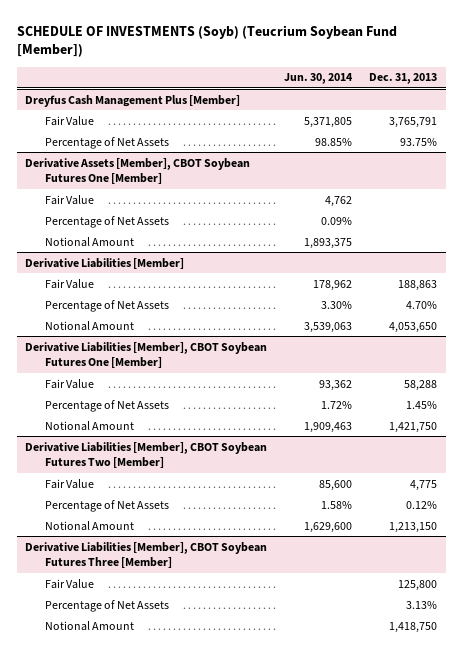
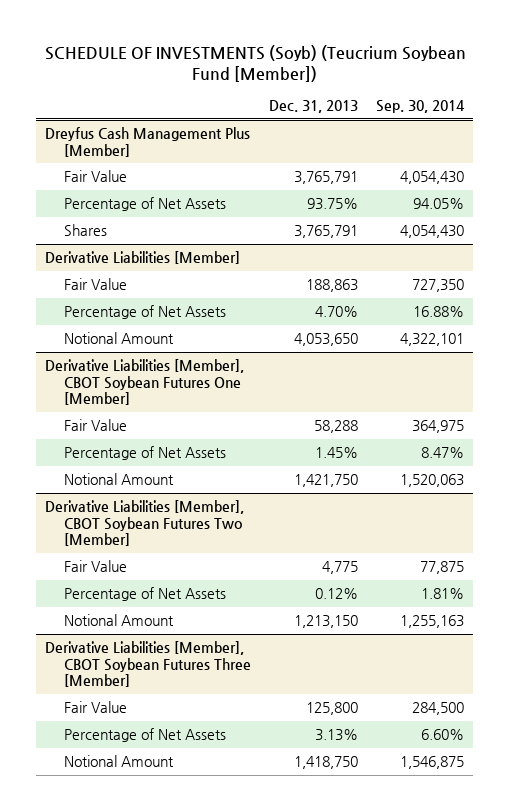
[284,73,354,85] Jun. 30, 2014 -> none
none -> [376,100,466,114] Sep. 30, 2014
[25,157,251,184] Derivative Assets [Member], CBOT Soybean Futures One [Member] -> none
[44,194,94,205] Fair Value -> none
[44,215,169,228] Percentage of Net Assets -> none
[44,236,134,247] Notional Amount -> none
none -> [63,224,107,237] Shares

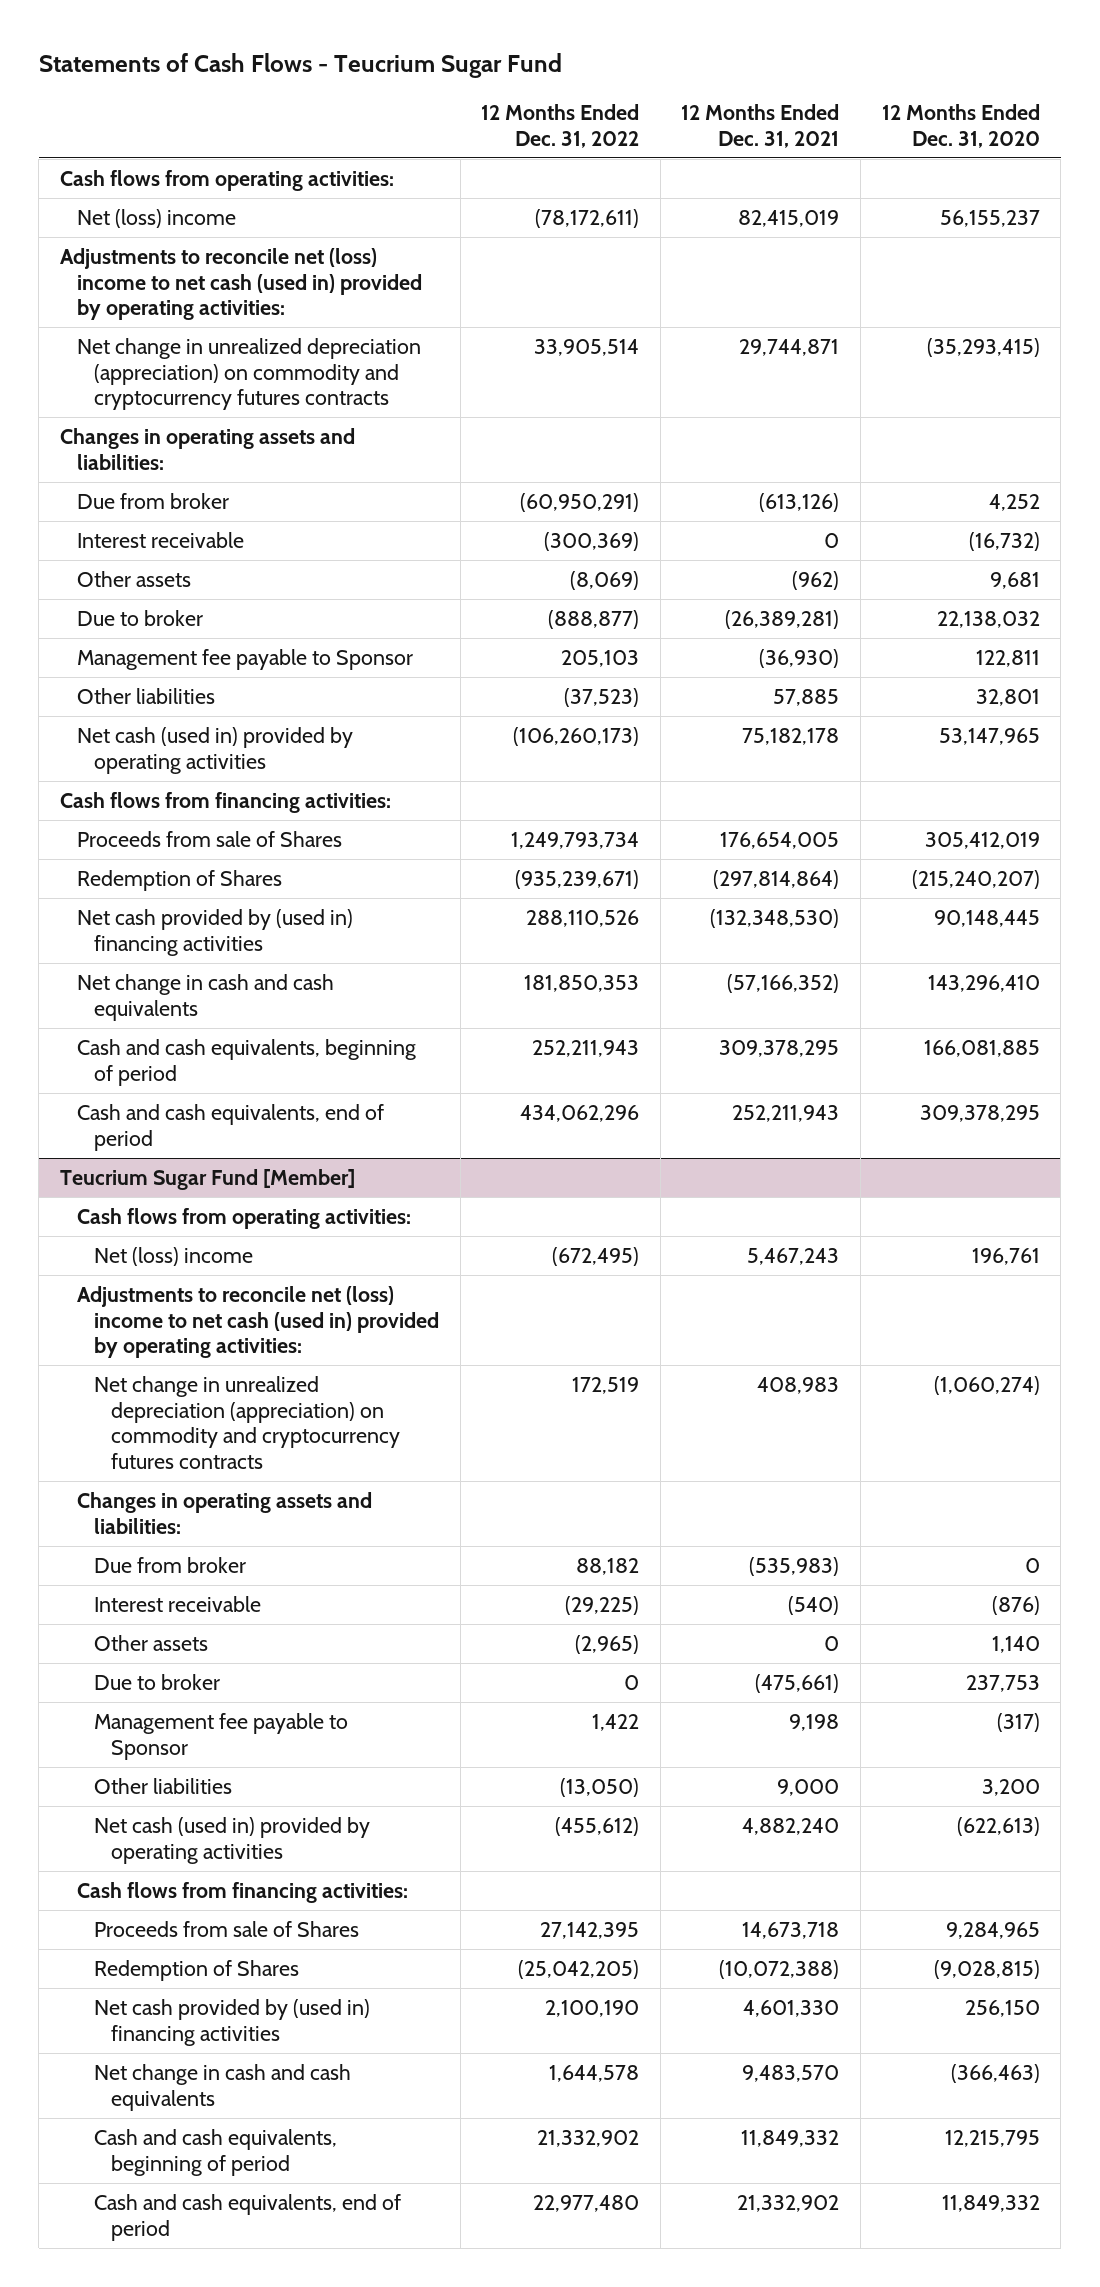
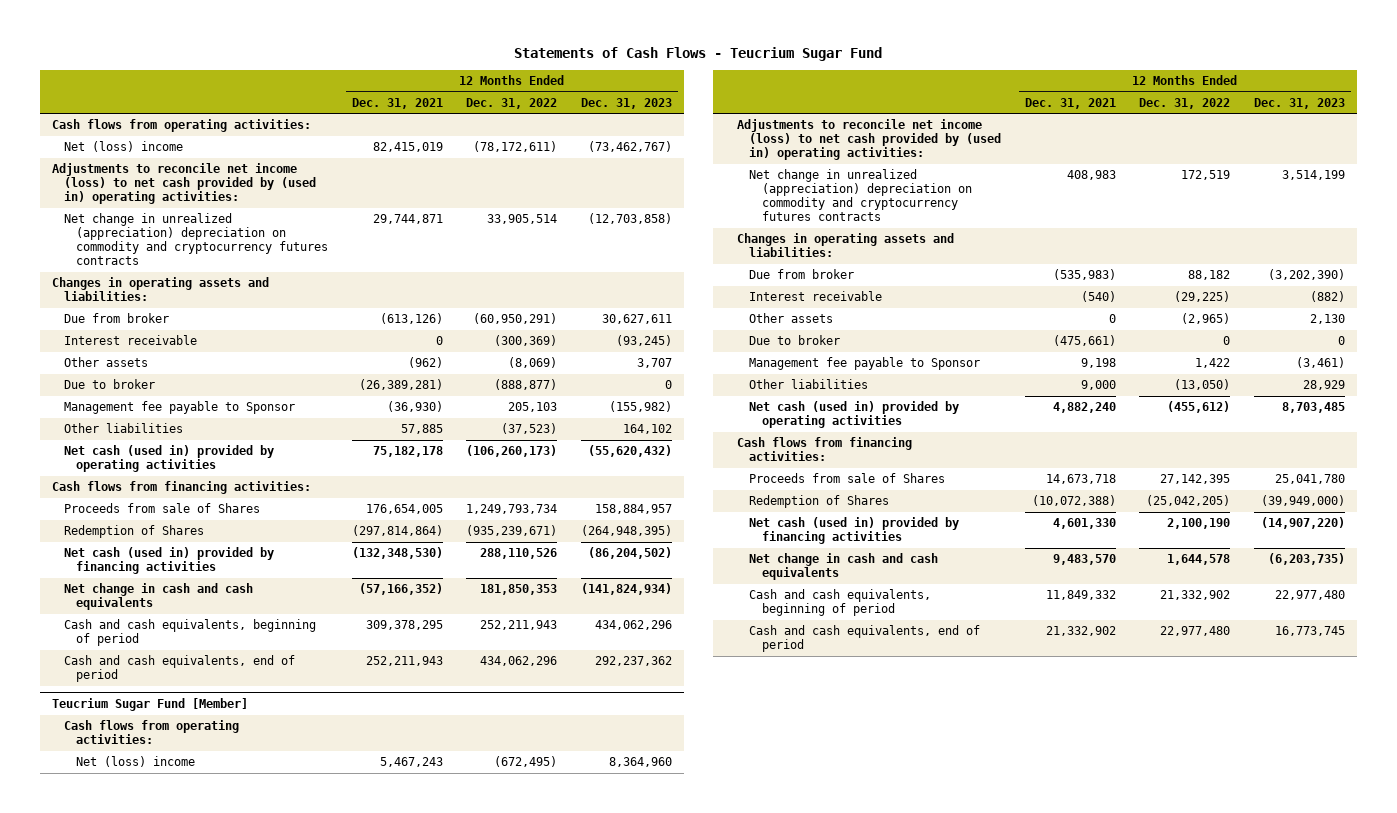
[881,104,1040,148] 12 Months Ended Dec. 31, 2020 -> none
none -> [581,97,673,109] Dec. 31, 2023
[59,247,423,321] Adjustments to reconcile net (loss) income to net cash (used in) provided by operating activities: -> [51,163,317,205] Adjustments to reconcile net income (loss) to net cash provided by (used in) operating activities:
[77,337,422,411] Net change in unrealized depreciation (appreciation) on commodity and cryptocurrency futures contracts -> [64,213,329,266] Net change in unrealized (appreciation) depreciation on commodity and cryptocurrency futures contracts
[77,908,354,956] Net cash provided by (used in) financing activities -> [64,547,275,575] Net cash (used in) provided by financing activities
[77,1285,440,1359] Adjustments to reconcile net (loss) income to net cash (used in) provided by operating activities: -> [736,119,1002,161] Adjustments to reconcile net income (loss) to net cash provided by (used in) operating activities:
[94,1375,401,1469] Net change in unrealized depreciation (appreciation) on commodity and cryptocurrency futures contracts -> [749,169,972,222] Net change in unrealized (appreciation) depreciation on commodity and cryptocurrency futures contracts
[94,1998,371,2046] Net cash provided by (used in) financing activities -> [749,517,960,545] Net cash (used in) provided by financing activities

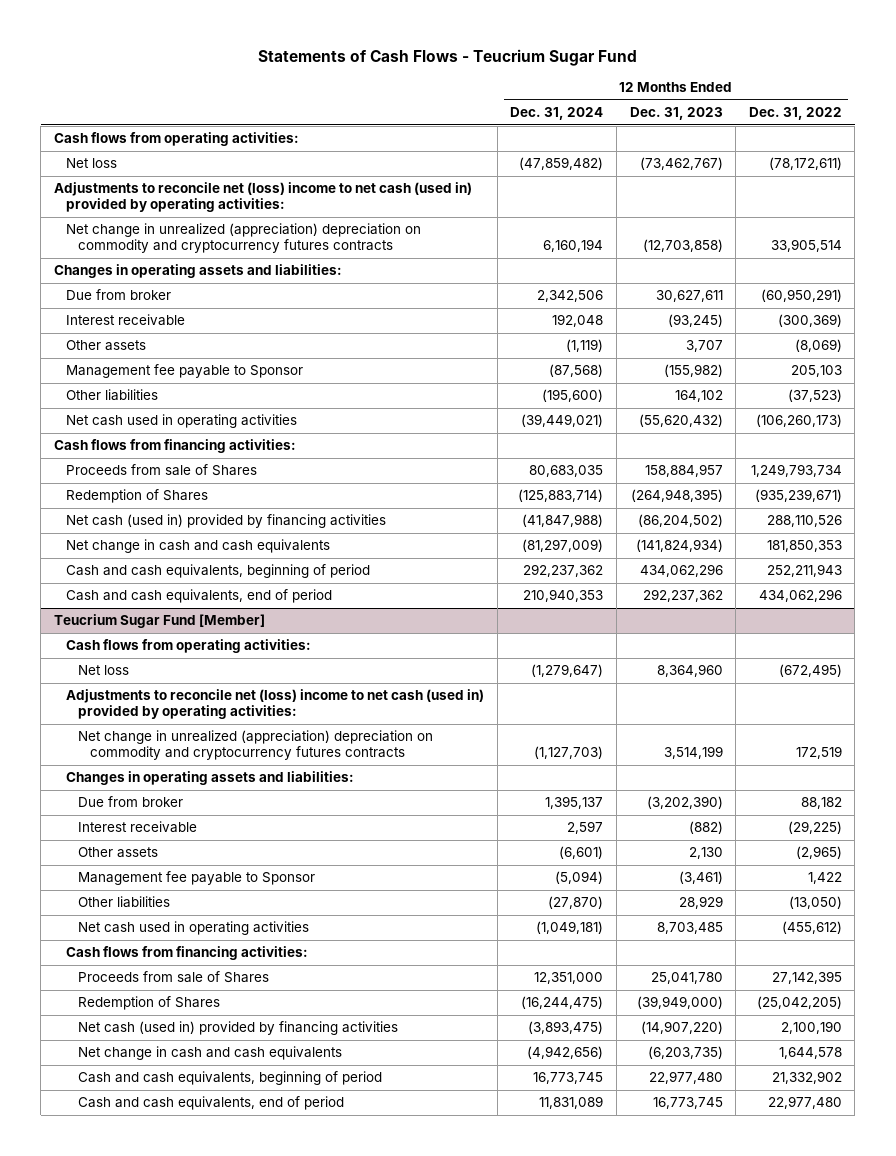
[351,97,443,109] Dec. 31, 2021 -> none
none -> [510,107,604,121] Dec. 31, 2024
[64,141,184,153] Net (loss) income -> [66,158,118,169] Net loss
[51,163,317,205] Adjustments to reconcile net income (loss) to net cash provided by (used in) operating activities: -> [53,182,472,213] Adjustments to reconcile net (loss) income to net cash (used in) provided by operating activities:
[64,379,156,390] Due to broker -> none
[64,445,275,473] Net cash (used in) provided by operating activities -> [66,414,298,429] Net cash used in operating activities
[76,756,196,768] Net (loss) income -> [78,665,130,676] Net loss
[736,119,1002,161] Adjustments to reconcile net income (loss) to net cash provided by (used in) operating activities: -> [66,689,485,720] Adjustments to reconcile net (loss) income to net cash (used in) provided by operating activities:
[749,335,841,346] Due to broker -> none
[749,401,960,429] Net cash (used in) provided by operating activities -> [78,921,310,936] Net cash used in operating activities

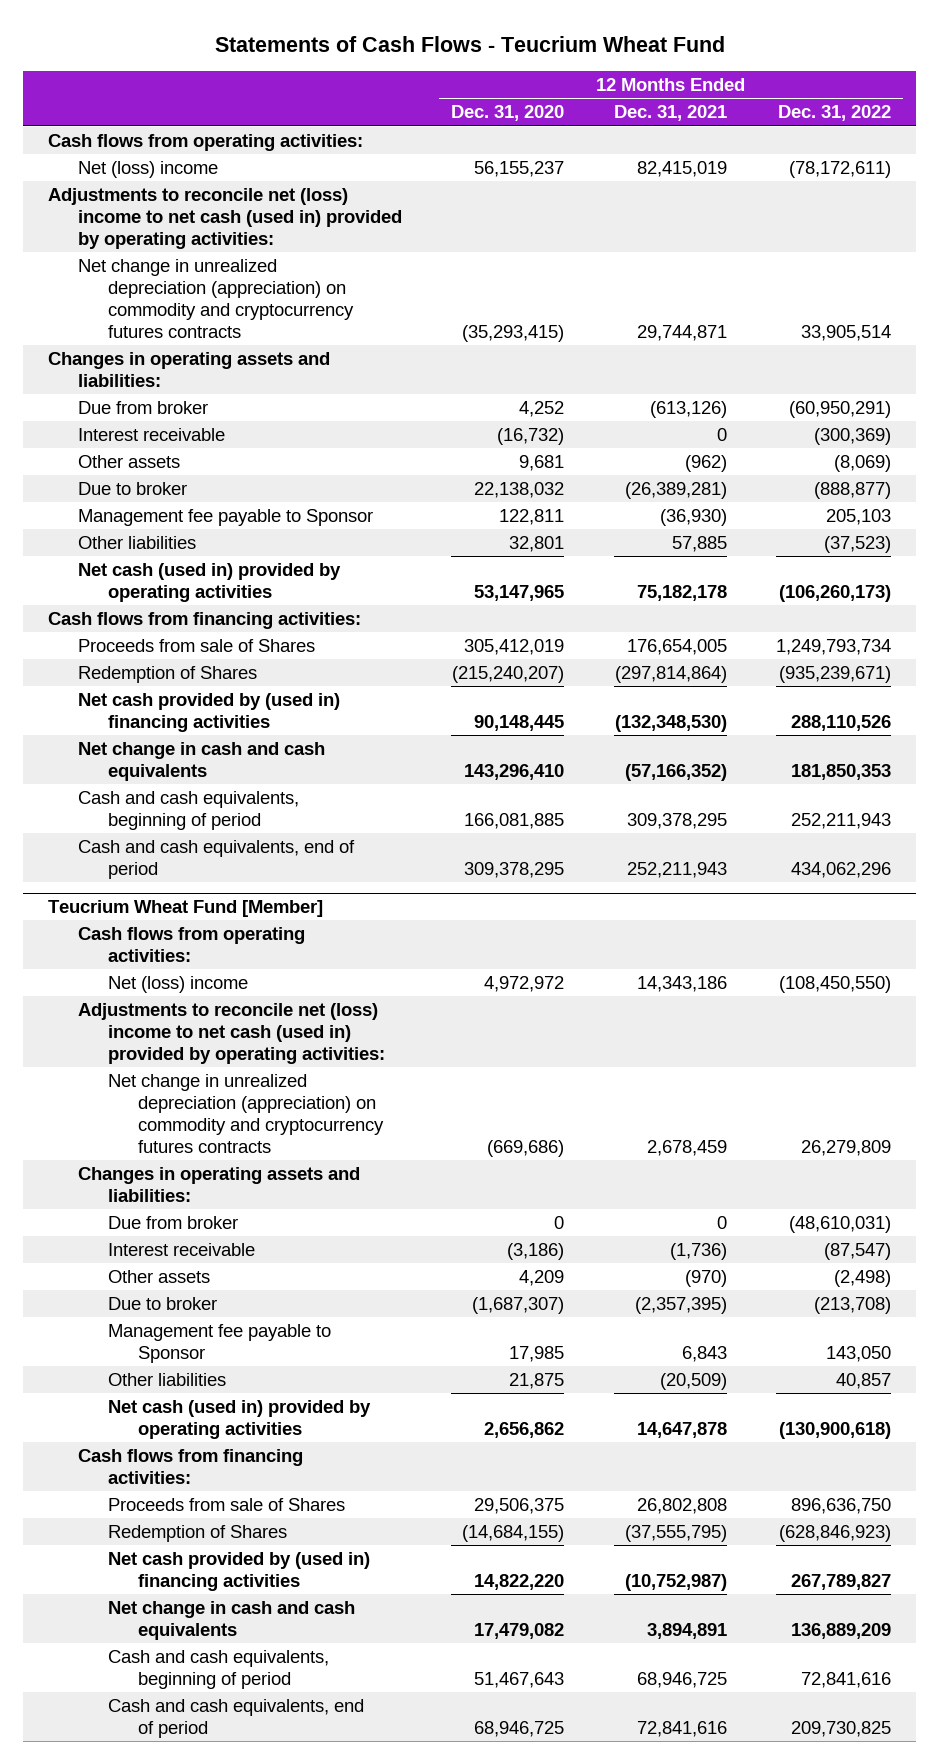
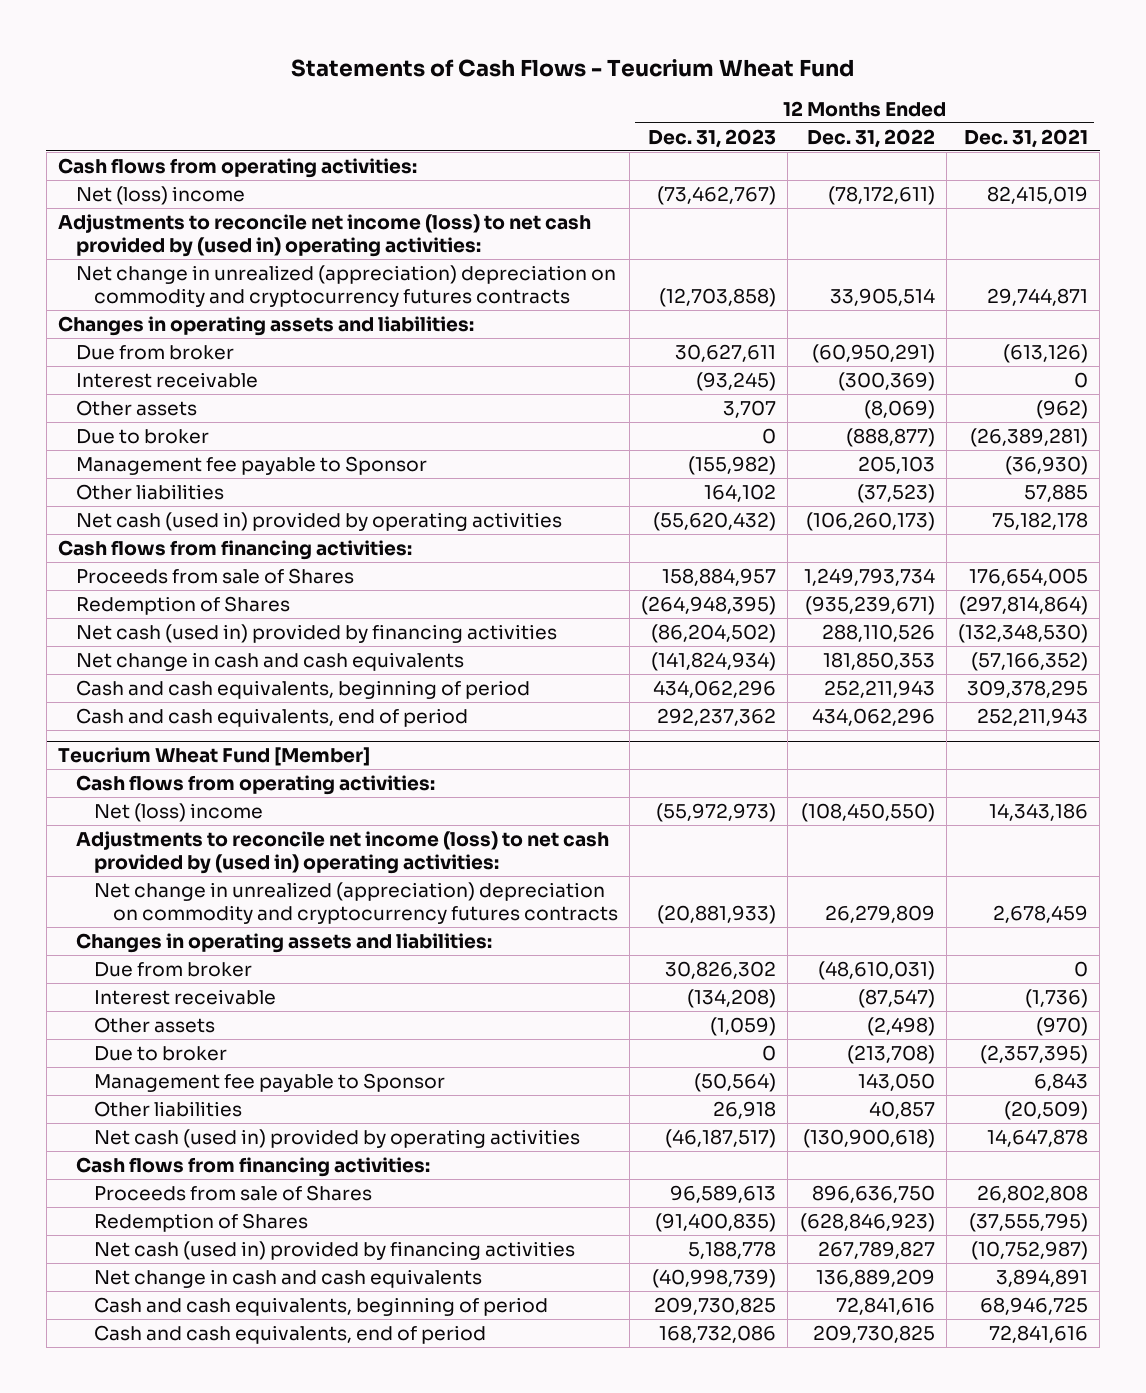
[451,105,565,122] Dec. 31, 2020 -> none
none -> [648,128,777,148] Dec. 31, 2023
[48,188,403,250] Adjustments to reconcile net (loss) income to net cash (used in) provided by operating activities: -> [57,213,591,257] Adjustments to reconcile net income (loss) to net cash provided by (used in) operating activities:
[78,259,354,339] Net change in unrealized depreciation (appreciation) on commodity and cryptocurrency futures contracts -> [76,264,617,307] Net change in unrealized (appreciation) depreciation on commodity and cryptocurrency futures contracts
[78,693,341,733] Net cash provided by (used in) financing activities -> [76,623,558,643] Net cash (used in) provided by financing activities
[78,1003,385,1065] Adjustments to reconcile net (loss) income to net cash (used in) provided by operating activities: -> [76,830,610,874] Adjustments to reconcile net income (loss) to net cash provided by (used in) operating activities:
[107,1074,384,1154] Net change in unrealized depreciation (appreciation) on commodity and cryptocurrency futures contracts -> [94,881,618,924] Net change in unrealized (appreciation) depreciation on commodity and cryptocurrency futures contracts
[107,1552,370,1592] Net cash provided by (used in) financing activities -> [94,1240,576,1260] Net cash (used in) provided by financing activities

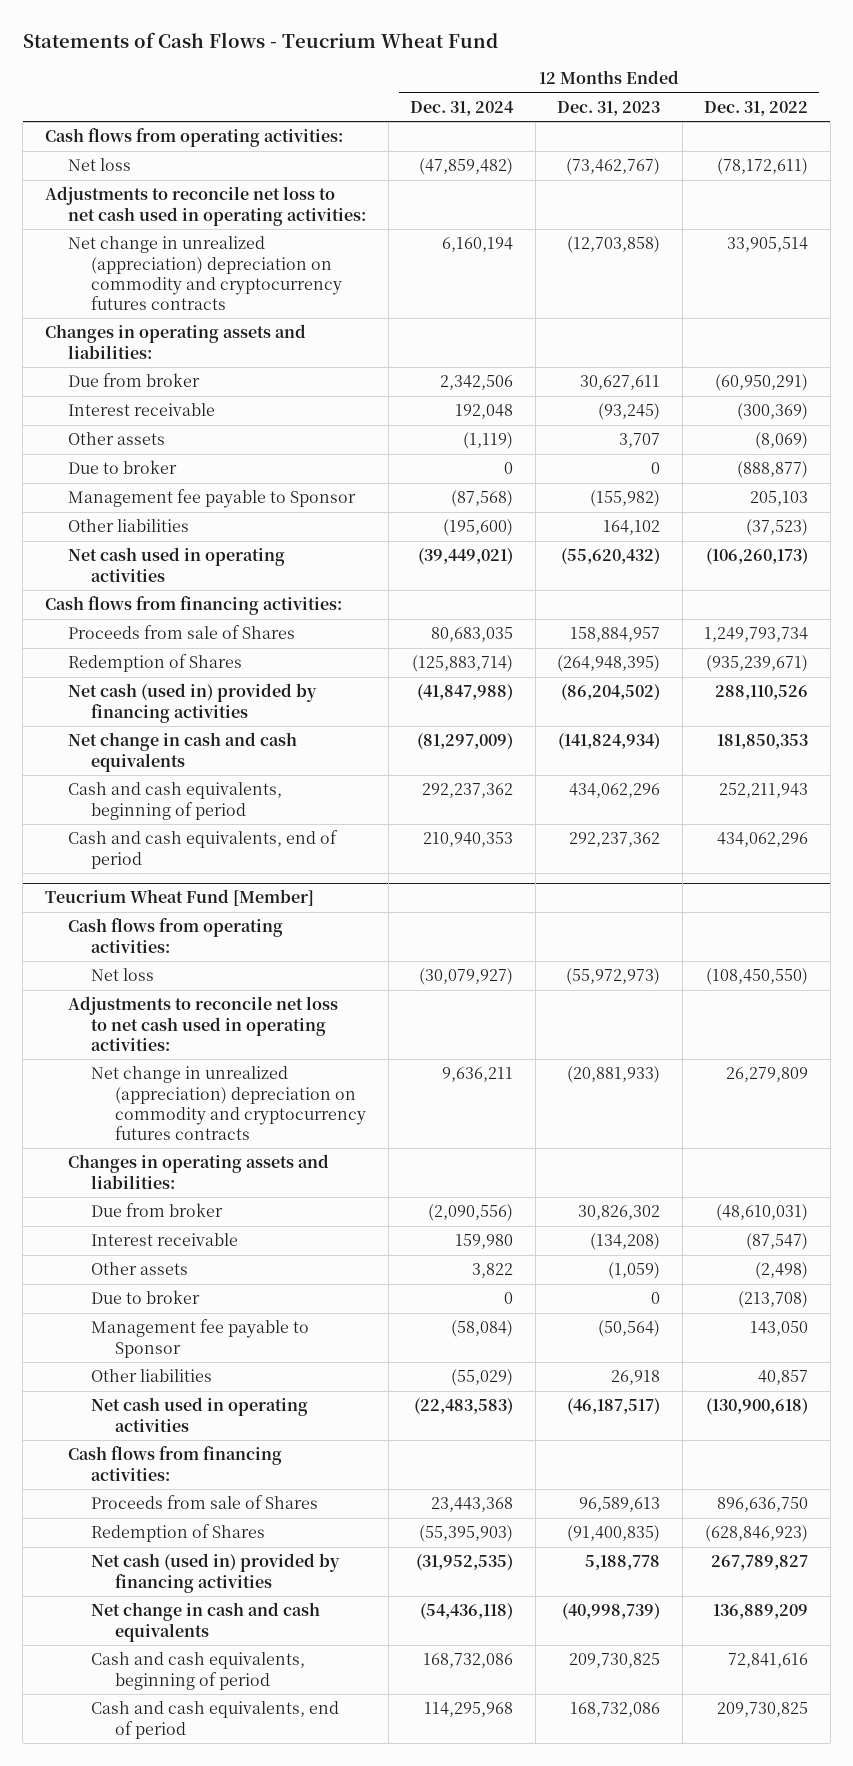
[964,128,1089,148] Dec. 31, 2021 -> none
none -> [410,100,515,116] Dec. 31, 2024
[76,185,246,205] Net (loss) income -> [68,158,132,172] Net loss
[57,213,591,257] Adjustments to reconcile net income (loss) to net cash provided by (used in) operating activities: -> [44,186,367,226] Adjustments to reconcile net loss to net cash used in operating activities:
[76,511,563,531] Net cash (used in) provided by operating activities -> [68,547,286,582] Net cash used in operating activities
[94,802,264,822] Net (loss) income -> [91,968,155,982] Net loss
[76,830,610,874] Adjustments to reconcile net income (loss) to net cash provided by (used in) operating activities: -> [68,996,339,1051] Adjustments to reconcile net loss to net cash used in operating activities:
[94,1128,581,1148] Net cash (used in) provided by operating activities -> [91,1397,309,1432] Net cash used in operating activities

